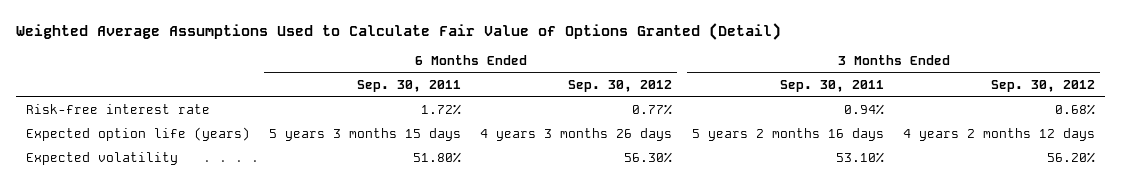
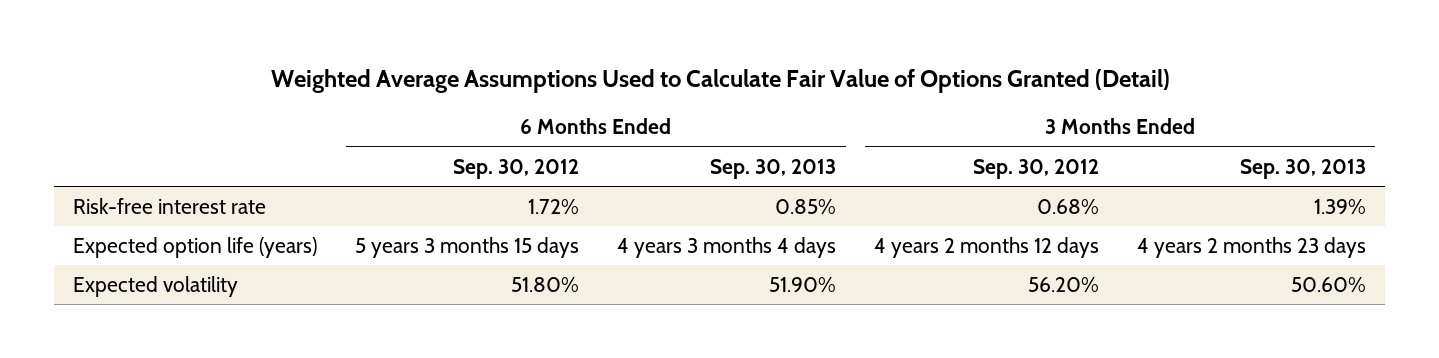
[357,80,462,93] Sep. 30, 2011 -> none
[779,80,884,93] Sep. 30, 2011 -> none
none -> [710,158,837,179] Sep. 30, 2013
none -> [1239,158,1366,179] Sep. 30, 2013
[632,104,673,116] 0.77% -> [528,198,580,214] 1.72%
[480,128,673,142] 4 years 3 months 26 days -> [355,236,580,258] 5 years 3 months 15 days
[624,152,673,164] 56.30% -> [511,276,580,292] 51.80%

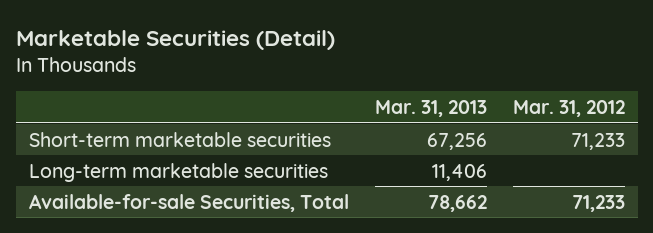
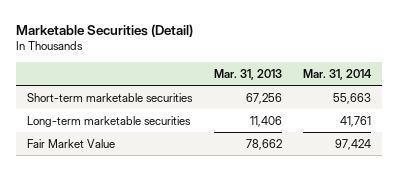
[512,99,625,117] Mar. 31, 2012 -> none
none -> [303,68,373,80] Mar. 31, 2014
[28,193,349,212] Available-for-sale Securities, Total -> [27,138,116,148] Fair Market Value

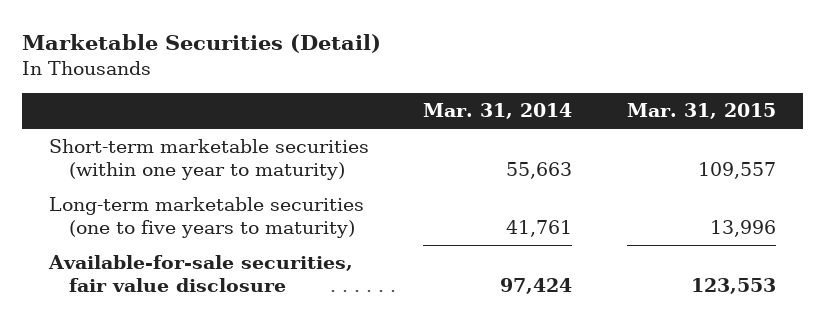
[213,68,282,80] Mar. 31, 2013 -> none
none -> [626,103,776,120] Mar. 31, 2015
[27,92,194,102] Short-term marketable securities -> [48,139,369,180] Short-term marketable securities (within one year to maturity)
[27,115,192,127] Long-term marketable securities -> [48,197,364,238] Long-term marketable securities (one to five years to maturity)
[27,138,116,148] Fair Market Value -> [47,255,353,292] Available-for-sale securities, fair value disclosure

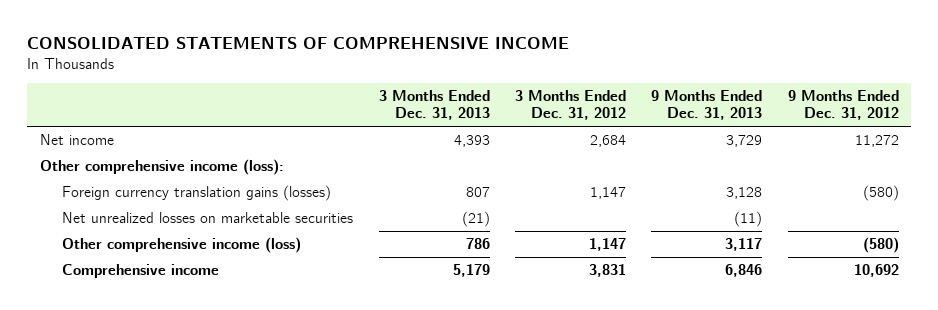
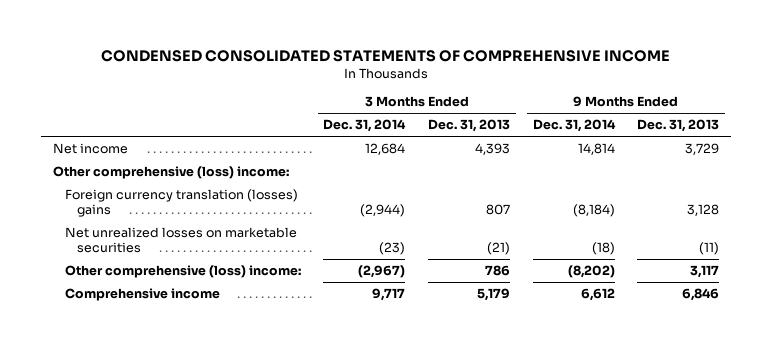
[27,37,570,50] CONSOLIDATED STATEMENTS OF COMPREHENSIVE INCOME -> [100,49,670,62] CONDENSED CONSOLIDATED STATEMENTS OF COMPREHENSIVE INCOME
[514,89,626,121] 3 Months Ended Dec. 31, 2012 -> none
[787,89,899,121] 9 Months Ended Dec. 31, 2012 -> none
none -> [323,119,407,133] Dec. 31, 2014
none -> [532,119,616,133] Dec. 31, 2014
[39,158,284,175] Other comprehensive income (loss): -> [52,166,289,180] Other comprehensive (loss) income:
[62,184,332,201] Foreign currency translation gains (losses) -> [64,189,298,217] Foreign currency translation (losses) gains
[62,236,302,253] Other comprehensive income (loss) -> [64,265,301,279] Other comprehensive (loss) income:

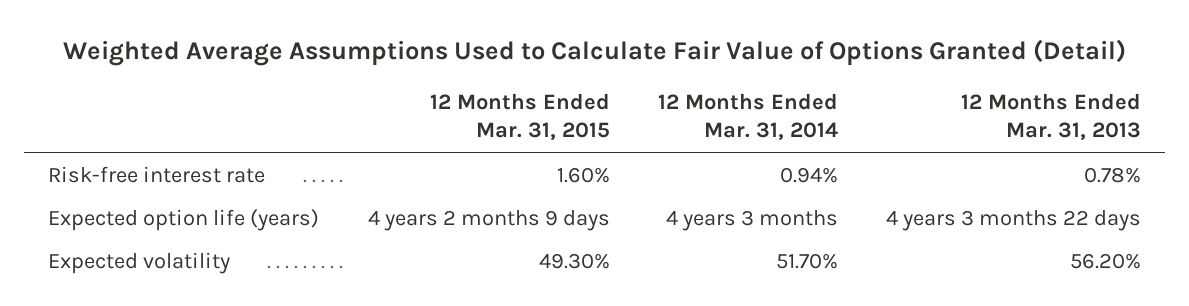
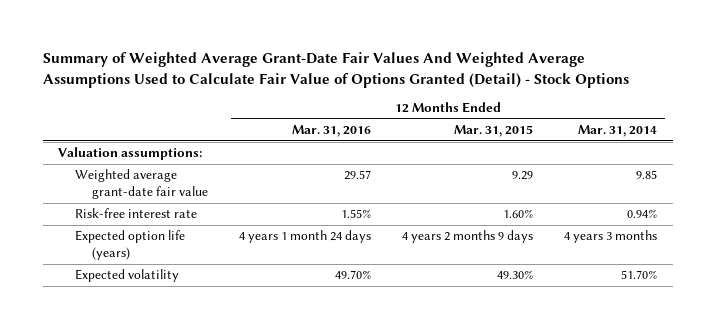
[62,38,1126,66] Weighted Average Assumptions Used to Calculate Fair Value of Options Granted (Detail) -> [42,52,629,88] Summary of Weighted Average Grant-Date Fair Values And Weighted Average Assumptions Used to Calculate Fair Value of Options Granted (Detail) - Stock Options
[960,93,1141,141] 12 Months Ended Mar. 31, 2013 -> none
none -> [292,124,372,137] Mar. 31, 2016
none -> [58,147,203,161] Valuation assumptions:
none -> [75,169,209,199] Weighted average grant-date fair value

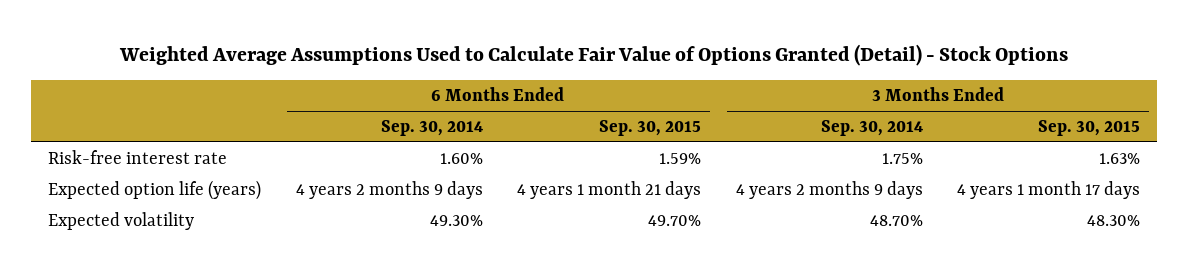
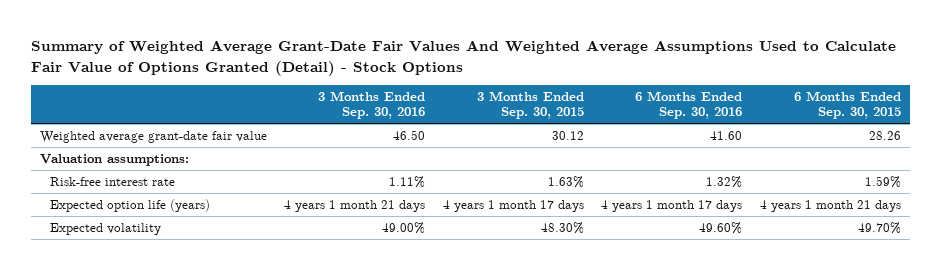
[119,44,1069,67] Weighted Average Assumptions Used to Calculate Fair Value of Options Granted (Detail) - Stock Options -> [30,40,896,76] Summary of Weighted Average Grant-Date Fair Values And Weighted Average Assumptions Used to Calculate Fair Value of Options Granted (Detail) - Stock Options
[380,120,483,137] Sep. 30, 2014 -> none
[820,120,923,137] Sep. 30, 2014 -> none
none -> [318,90,426,120] 3 Months Ended Sep. 30, 2016
none -> [635,90,743,120] 6 Months Ended Sep. 30, 2016
none -> [39,130,267,143] Weighted average grant-date fair value
none -> [39,153,189,166] Valuation assumptions:

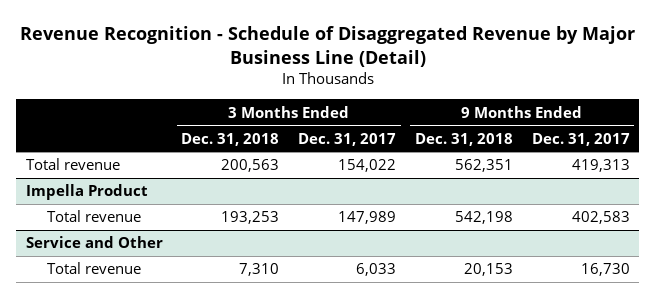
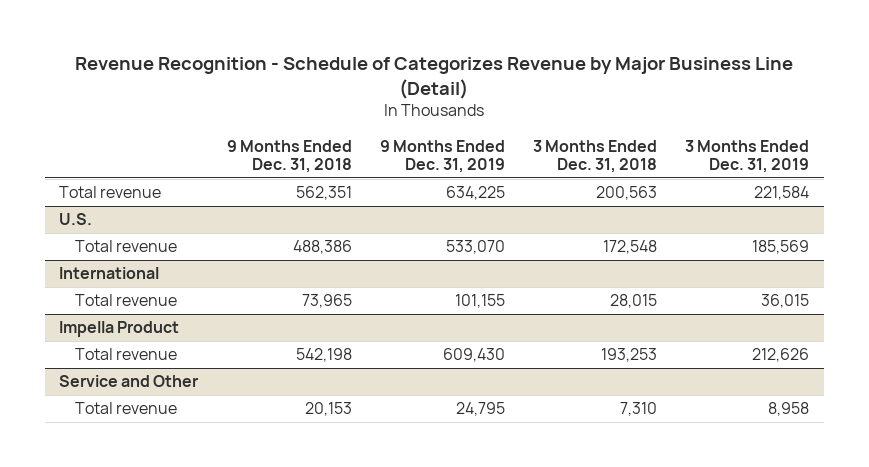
[19,25,635,67] Revenue Recognition - Schedule of Disaggregated Revenue by Major Business Line (Detail) -> [75,56,794,99] Revenue Recognition - Schedule of Categorizes Revenue by Major Business Line (Detail)
[298,132,397,146] Dec. 31, 2017 -> none
[531,132,630,146] Dec. 31, 2017 -> none
none -> [379,139,505,174] 9 Months Ended Dec. 31, 2019
none -> [685,139,810,174] 3 Months Ended Dec. 31, 2019
none -> [59,213,93,226] U.S.
none -> [75,240,178,253] Total revenue
none -> [59,267,160,280] International
none -> [75,294,178,307] Total revenue

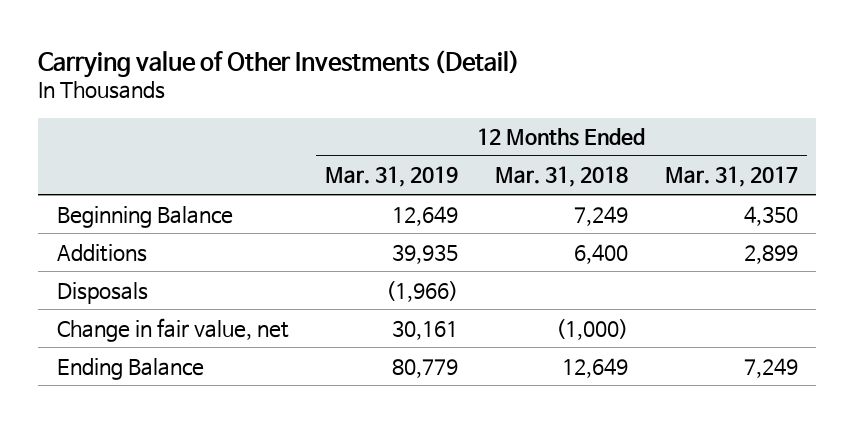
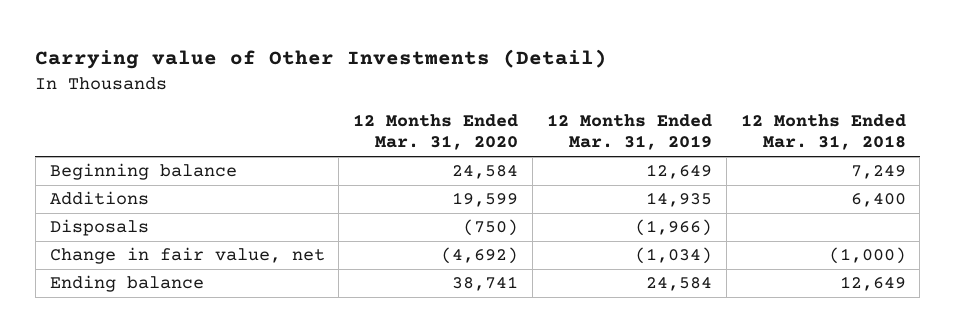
[664,166,798,188] Mar. 31, 2017 -> none
none -> [353,114,519,151] 12 Months Ended Mar. 31, 2020
[56,205,233,228] Beginning Balance -> [49,163,237,181] Beginning balance
[392,243,459,264] 39,935 -> [645,192,712,208] 14,935
[392,319,459,340] 30,161 -> [634,247,712,265] (1,034)
[56,357,204,380] Ending Balance -> [49,275,204,293] Ending balance
[392,358,459,378] 80,779 -> [645,277,712,292] 24,584

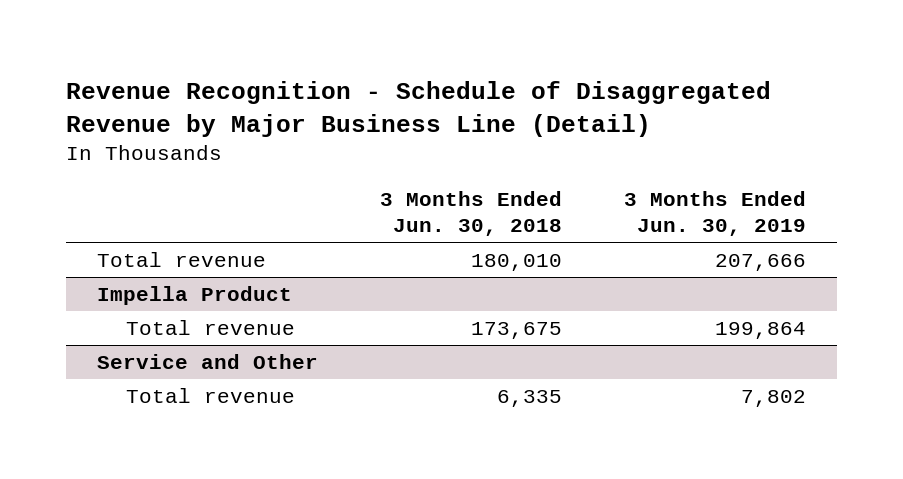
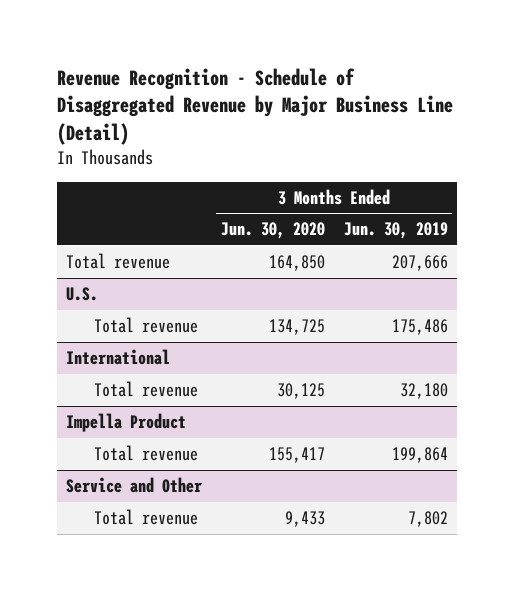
[380,190,563,236] 3 Months Ended Jun. 30, 2018 -> none
none -> [220,222,325,240] Jun. 30, 2020
none -> [66,287,99,302] U.S.
none -> [93,317,198,334] Total revenue
none -> [66,349,171,366] International
none -> [93,381,198,398] Total revenue

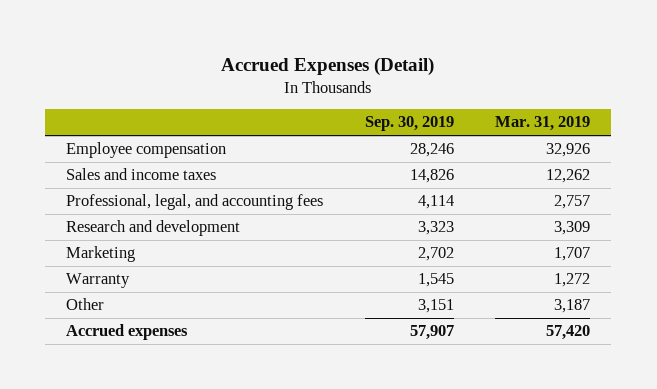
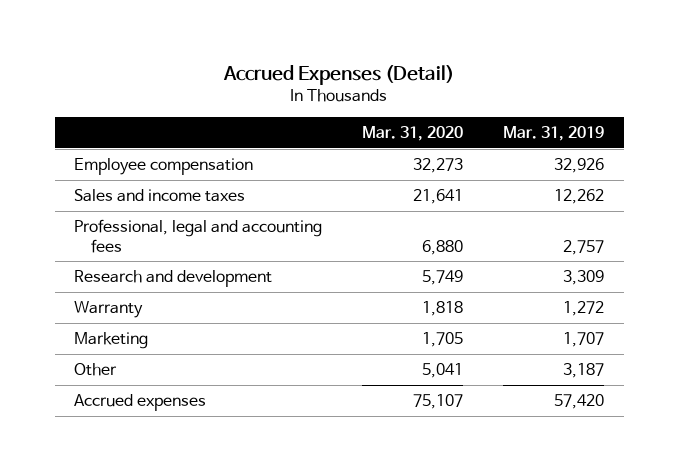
[364,116,454,132] Sep. 30, 2019 -> none
none -> [362,126,464,142] Mar. 31, 2020
[66,194,324,211] Professional, legal, and accounting fees -> [74,219,323,253] Professional, legal and accounting fees
[66,246,136,263] Marketing -> [74,332,149,350] Marketing

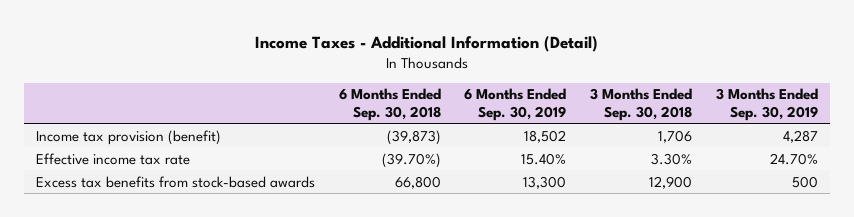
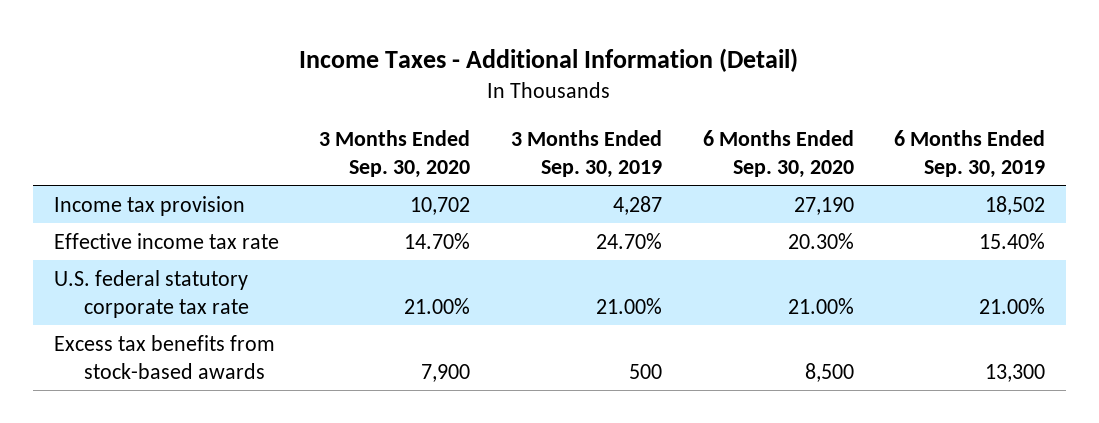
[338,88,441,121] 6 Months Ended Sep. 30, 2018 -> none
[590,88,693,121] 3 Months Ended Sep. 30, 2018 -> none
none -> [319,129,471,179] 3 Months Ended Sep. 30, 2020
none -> [702,129,854,179] 6 Months Ended Sep. 30, 2020
[36,129,222,145] Income tax provision (benefit) -> [53,195,245,216] Income tax provision
none -> [53,269,250,319] U.S. federal statutory corporate tax rate

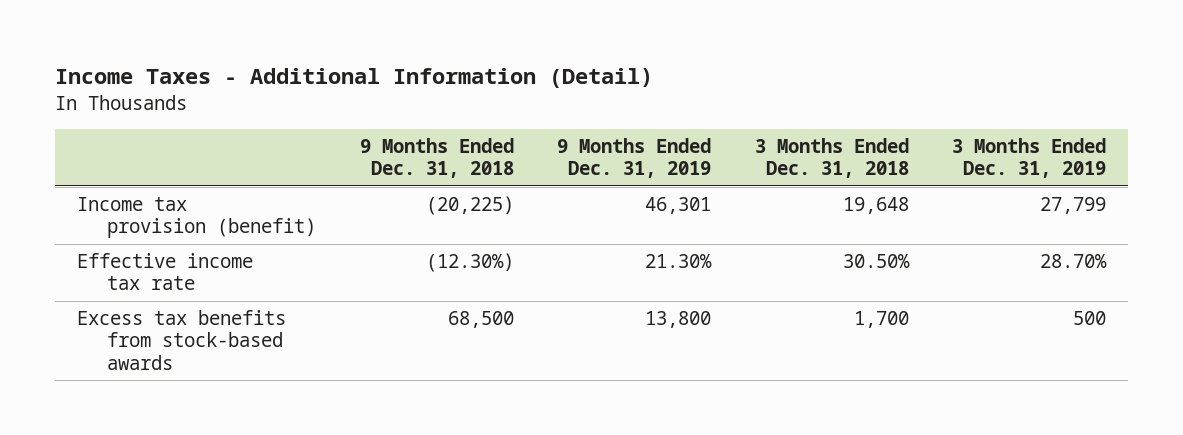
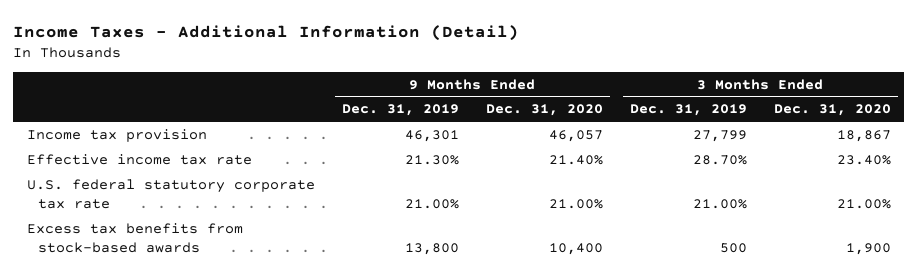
[359,138,514,179] 9 Months Ended Dec. 31, 2018 -> none
[754,138,909,179] 3 Months Ended Dec. 31, 2018 -> none
none -> [485,104,603,117] Dec. 31, 2020
none -> [773,104,891,117] Dec. 31, 2020
[76,197,317,239] Income tax provision (benefit) -> [26,128,207,142] Income tax provision
none -> [26,178,315,210] U.S. federal statutory corporate tax rate

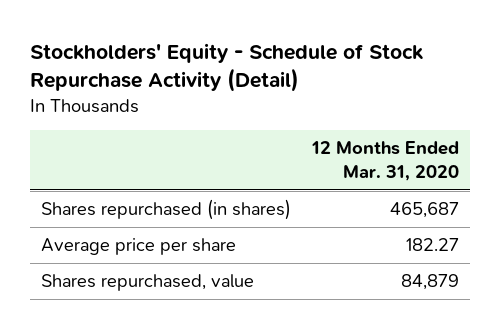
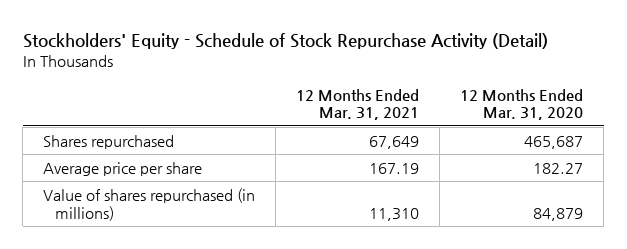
none -> [296,88,420,121] 12 Months Ended Mar. 31, 2021
[40,199,291,221] Shares repurchased (in shares) -> [43,134,175,149] Shares repurchased
[40,274,254,292] Shares repurchased, value -> [43,187,256,221] Value of shares repurchased (in millions)

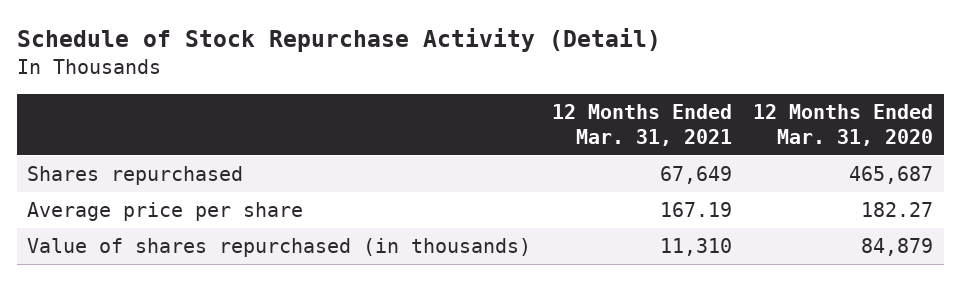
[22,32,548,49] Stockholders' Equity - Schedule of Stock Repurchase Activity (Detail) -> [17,28,662,53] Schedule of Stock Repurchase Activity (Detail)
[43,187,256,221] Value of shares repurchased (in millions) -> [27,238,532,258] Value of shares repurchased (in thousands)

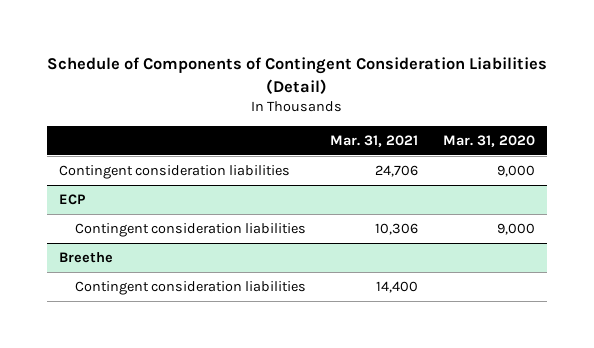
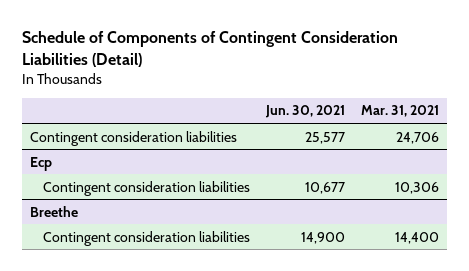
[442,134,535,147] Mar. 31, 2020 -> none
none -> [264,105,345,119] Jun. 30, 2021
[58,194,85,206] ECP -> [29,156,52,171] Ecp

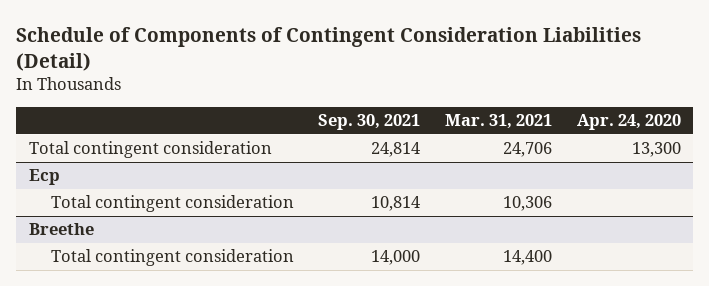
[264,105,345,119] Jun. 30, 2021 -> none
none -> [318,114,421,131] Sep. 30, 2021
none -> [576,114,681,131] Apr. 24, 2020
[29,130,237,146] Contingent consideration liabilities -> [28,141,272,159] Total contingent consideration
[42,180,250,196] Contingent consideration liabilities -> [50,195,294,213] Total contingent consideration
[42,230,250,246] Contingent consideration liabilities -> [50,249,294,267] Total contingent consideration

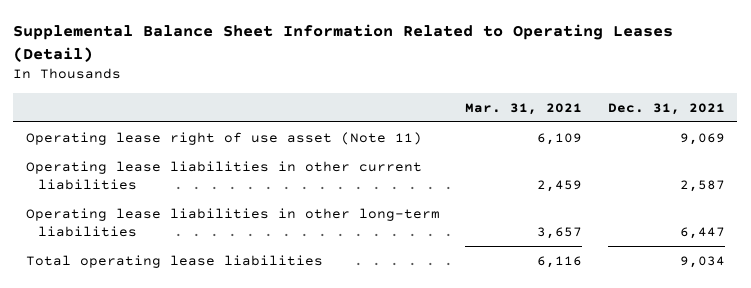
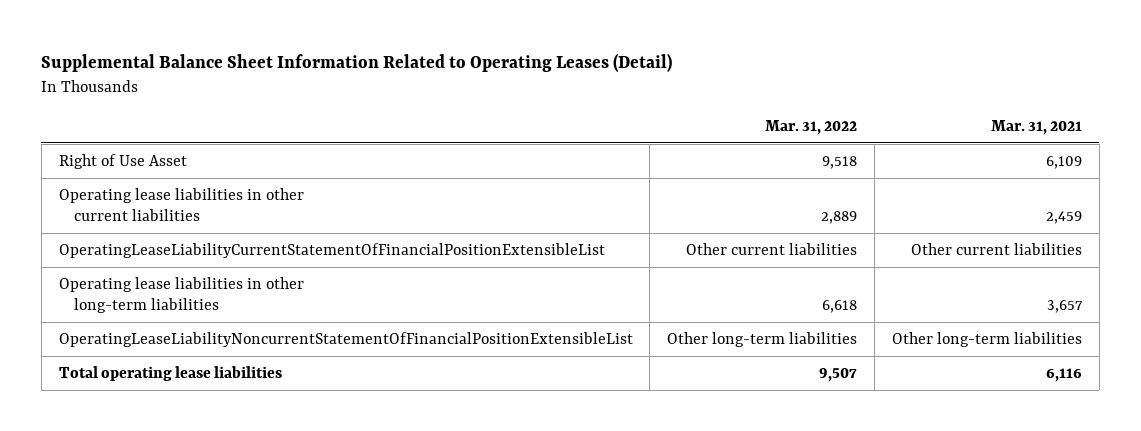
[607,102,725,115] Dec. 31, 2021 -> none
none -> [765,119,858,135] Mar. 31, 2022
[25,131,422,145] Operating lease right of use asset (Note 11) -> [58,153,187,169] Right of Use Asset
none -> [58,242,605,258] OperatingLeaseLiabilityCurrentStatementOfFinancialPositionExtensibleList
none -> [58,331,633,347] OperatingLeaseLiabilityNoncurrentStatementOfFinancialPositionExtensibleList

